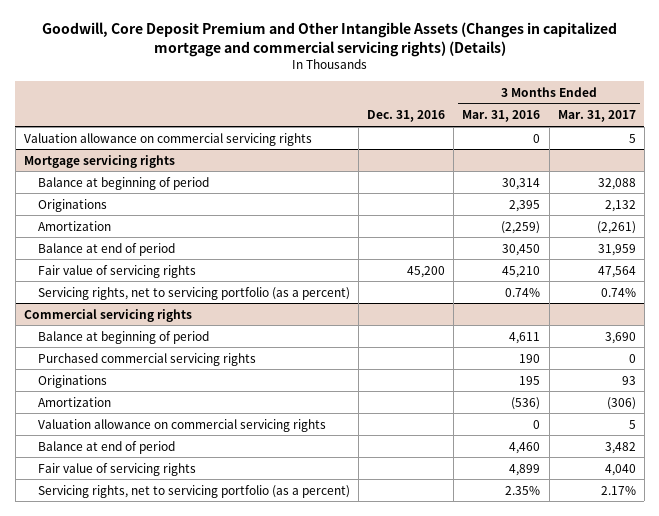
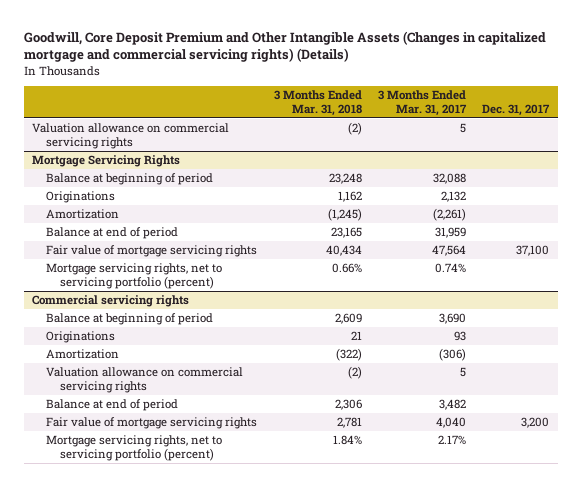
[367,110,446,123] Dec. 31, 2016 -> none
[462,110,541,123] Mar. 31, 2016 -> none
none -> [273,89,362,117] 3 Months Ended Mar. 31, 2018
none -> [482,104,551,117] Dec. 31, 2017
[23,154,175,168] Mortgage servicing rights -> [32,155,181,168] Mortgage Servicing Rights
[37,264,196,278] Fair value of servicing rights -> [46,245,258,258] Fair value of mortgage servicing rights
[37,286,350,300] Servicing rights, net to servicing portfolio (as a percent) -> [46,263,223,290] Mortgage servicing rights, net to servicing portfolio (percent)
[37,352,256,366] Purchased commercial servicing rights -> none
[37,462,196,476] Fair value of servicing rights -> [46,417,258,430] Fair value of mortgage servicing rights
[37,484,350,498] Servicing rights, net to servicing portfolio (as a percent) -> [46,435,223,462] Mortgage servicing rights, net to servicing portfolio (percent)

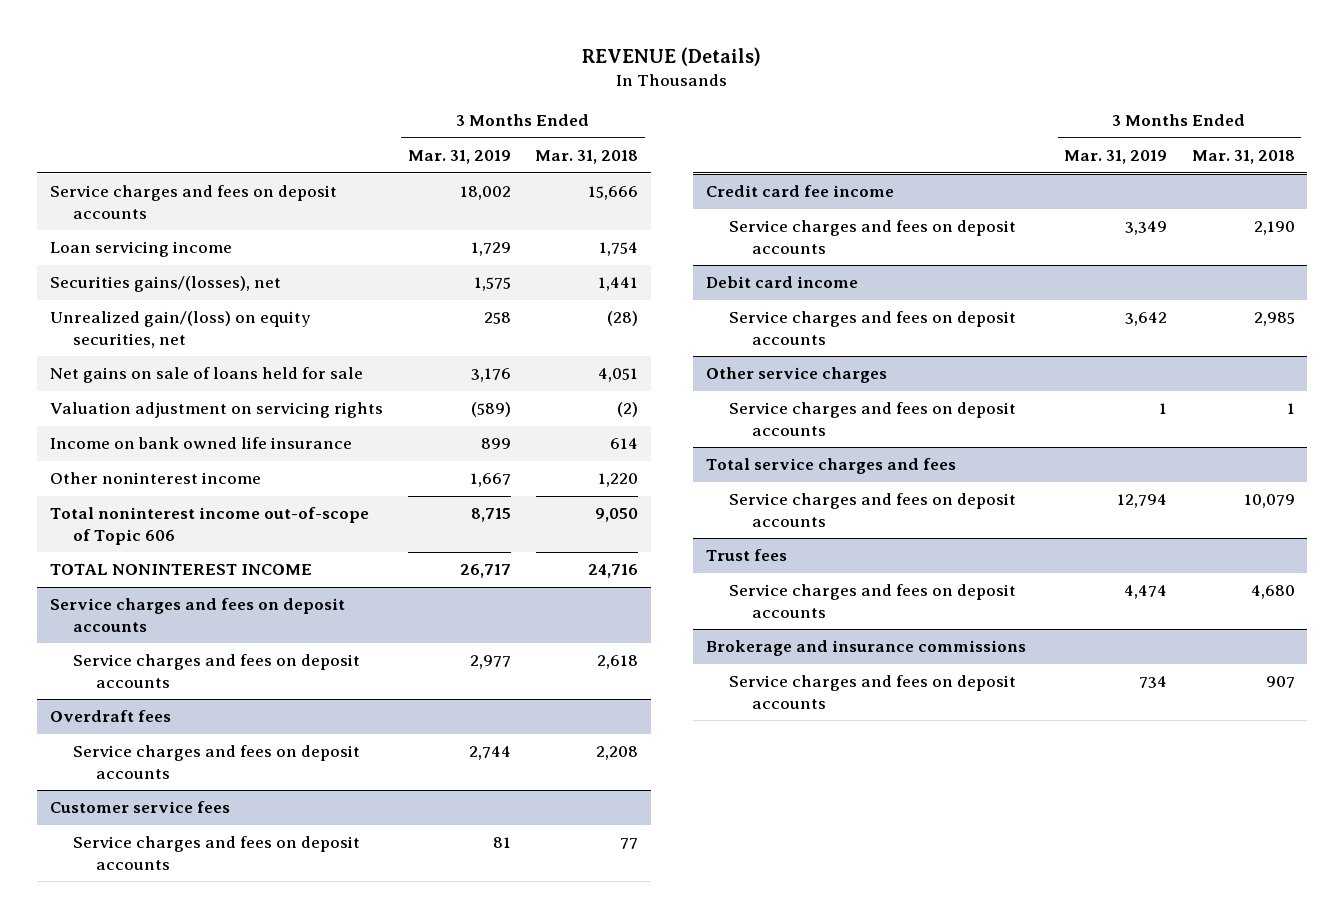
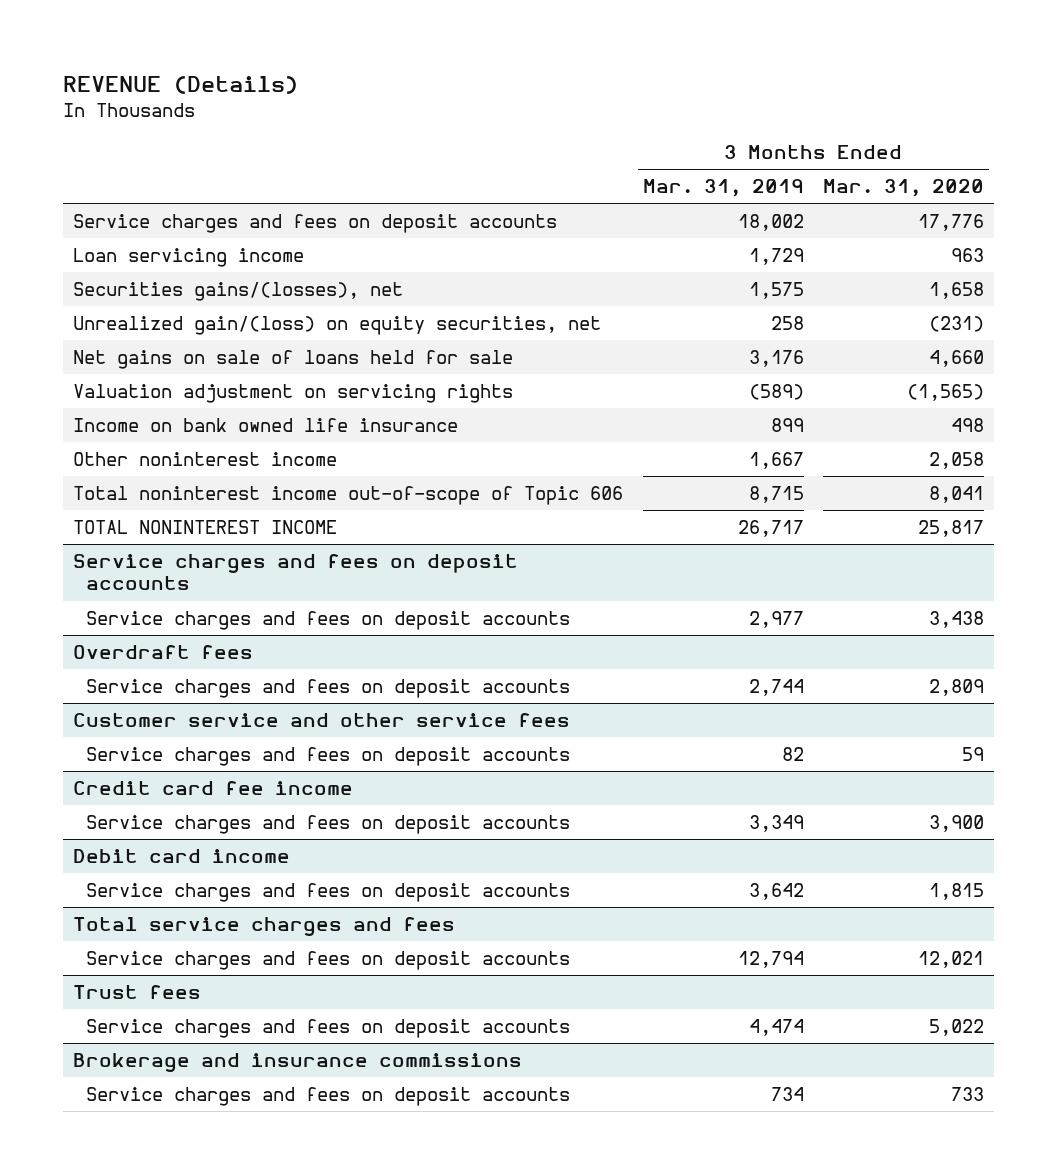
[535,150,639,165] Mar. 31, 2018 -> none
none -> [823,179,985,198] Mar. 31, 2020
[49,801,230,814] Customer service fees -> [73,713,571,728] Customer service and other service fees
[492,837,511,849] 81 -> [781,747,804,762] 82
[705,367,887,384] Other service charges -> none
[729,402,1017,436] Service charges and fees on deposit accounts -> none

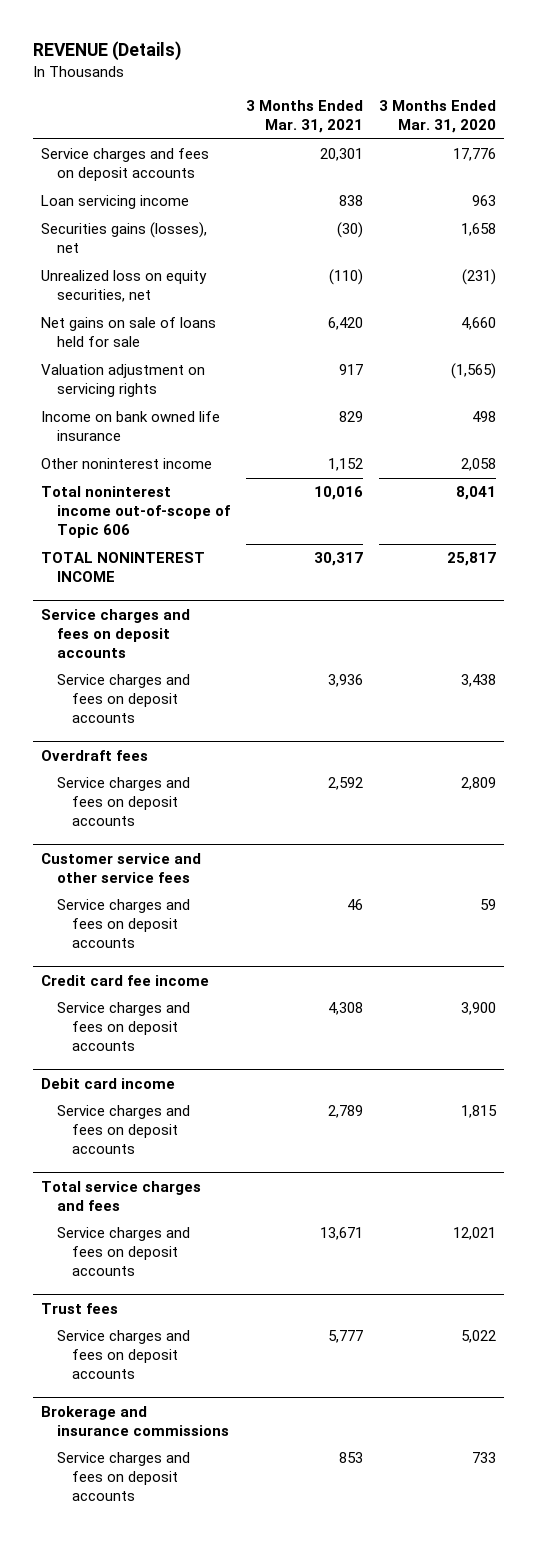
[642,179,804,198] Mar. 31, 2019 -> none
none -> [245,100,363,134] 3 Months Ended Mar. 31, 2021
[73,282,404,302] Securities gains/(losses), net -> [40,222,207,254] Securities gains (losses), net
[73,316,602,336] Unrealized gain/(loss) on equity securities, net -> [40,270,207,303] Unrealized loss on equity securities, net

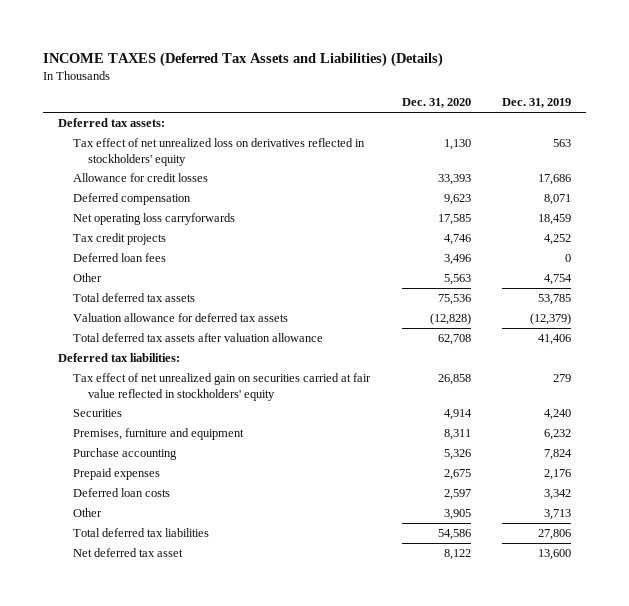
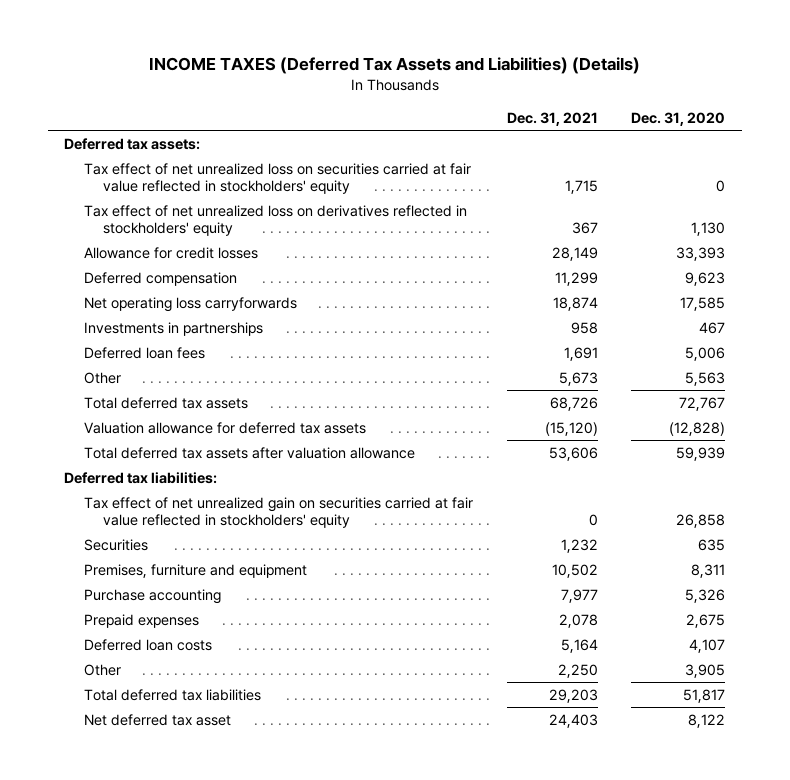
[501,98,571,109] Dec. 31, 2019 -> none
none -> [506,111,598,126] Dec. 31, 2021
none -> [83,162,471,195] Tax effect of net unrealized loss on securities carried at fair value reflected in stockholders' equity
[73,232,167,245] Tax credit projects -> none
none -> [83,321,263,336] Investments in partnerships
[443,253,471,265] 3,496 -> [685,346,726,361] 5,006
[437,293,471,305] 75,536 -> [679,396,726,411] 72,767
[437,333,471,345] 62,708 -> [676,446,726,461] 59,939
[443,408,472,420] 4,914 -> [698,538,726,551] 635
[443,488,471,500] 2,597 -> [689,638,726,653] 4,107
[437,528,471,540] 54,586 -> [683,688,726,703] 51,817

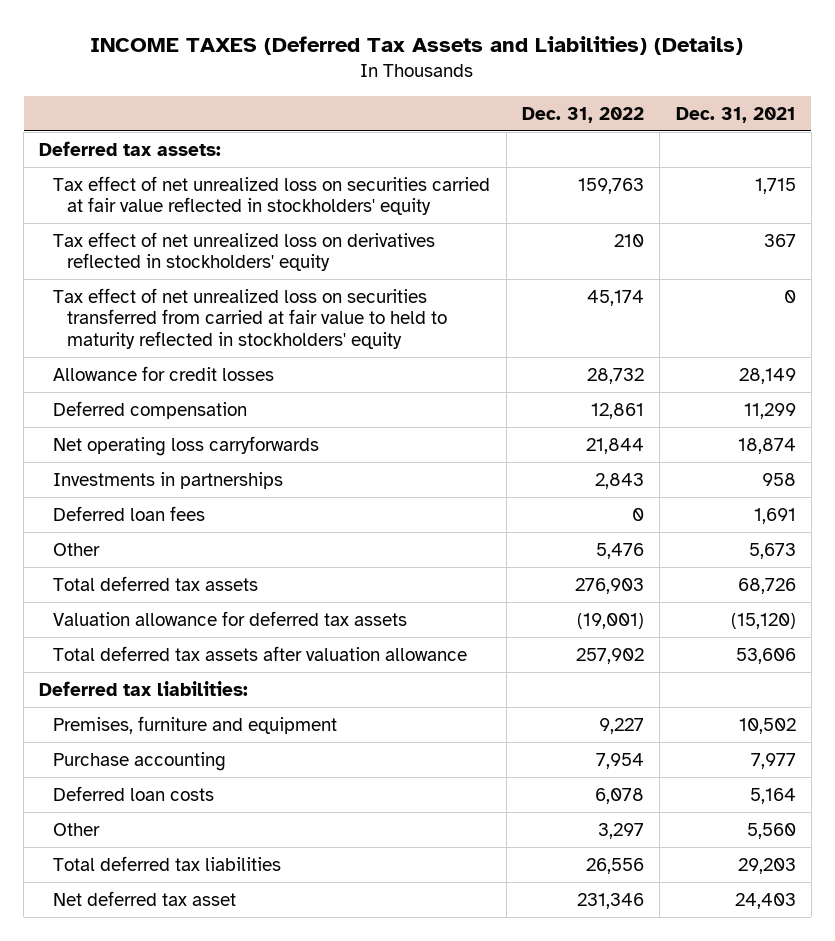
[631,111,726,126] Dec. 31, 2020 -> none
none -> [521,106,644,123] Dec. 31, 2022
none -> [53,287,448,349] Tax effect of net unrealized loss on securities transferred from carried at fair value to held to maturity reflected in stockholders' equity
[83,496,473,529] Tax effect of net unrealized gain on securities carried at fair value reflected in stockholders' equity -> none
[83,538,148,551] Securities -> none
[83,613,199,628] Prepaid expenses -> none
[557,663,598,678] 2,250 -> [746,822,796,839] 5,560

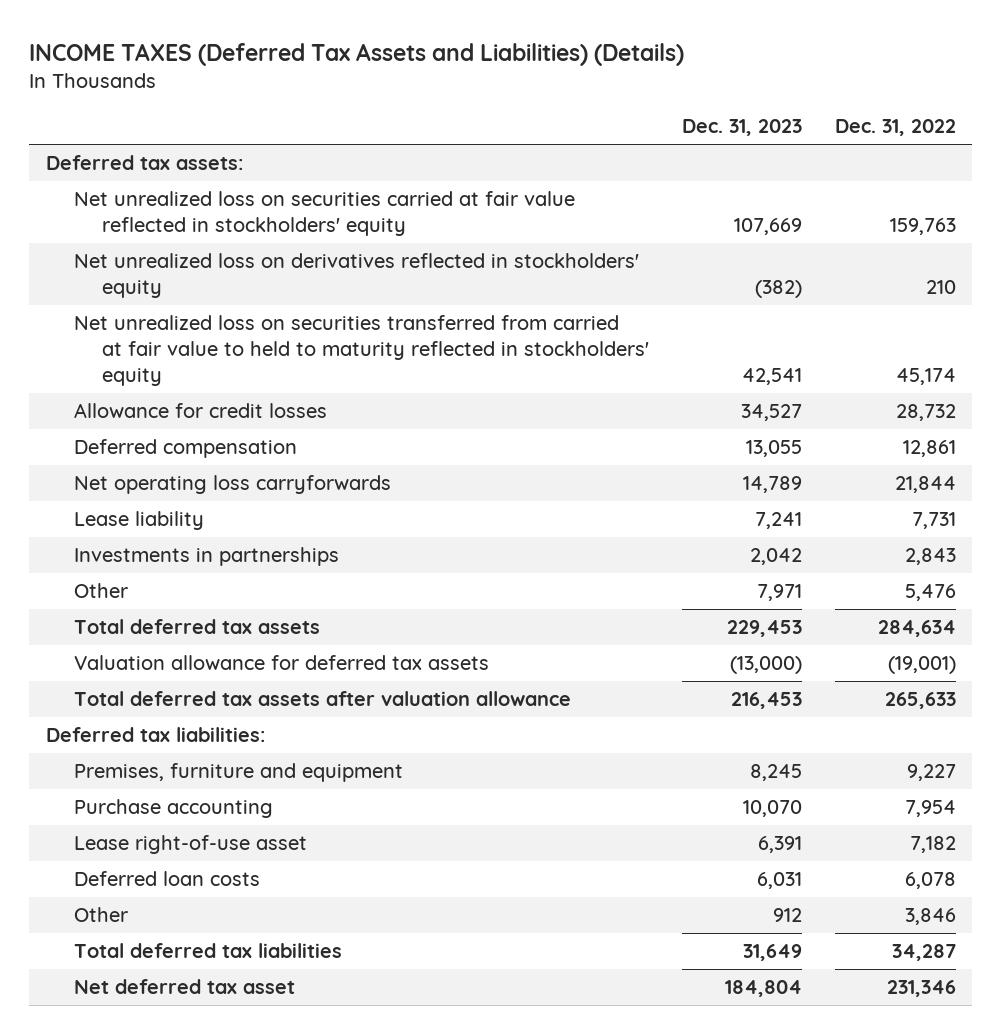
[675,106,796,123] Dec. 31, 2021 -> none
none -> [681,119,802,137] Dec. 31, 2023
[53,175,491,216] Tax effect of net unrealized loss on securities carried at fair value reflected in stockholders' equity -> [73,191,575,237] Net unrealized loss on securities carried at fair value reflected in stockholders' equity
[53,231,436,272] Tax effect of net unrealized loss on derivatives reflected in stockholders' equity -> [73,253,639,299] Net unrealized loss on derivatives reflected in stockholders' equity
[53,287,448,349] Tax effect of net unrealized loss on securities transferred from carried at fair value to held to maturity reflected in stockholders' equity -> [73,315,650,387] Net unrealized loss on securities transferred from carried at fair value to held to maturity reflected in stockholders' equity
none -> [73,511,204,531] Lease liability
[53,505,206,521] Deferred loan fees -> none
[574,577,644,594] 276,903 -> [877,620,956,638] 284,634
[575,647,644,664] 257,902 -> [884,692,956,710] 265,633
none -> [73,835,307,855] Lease right-of-use asset
[597,822,644,839] 3,297 -> [904,908,956,926] 3,846
[585,857,644,874] 26,556 -> [891,944,956,962] 34,287

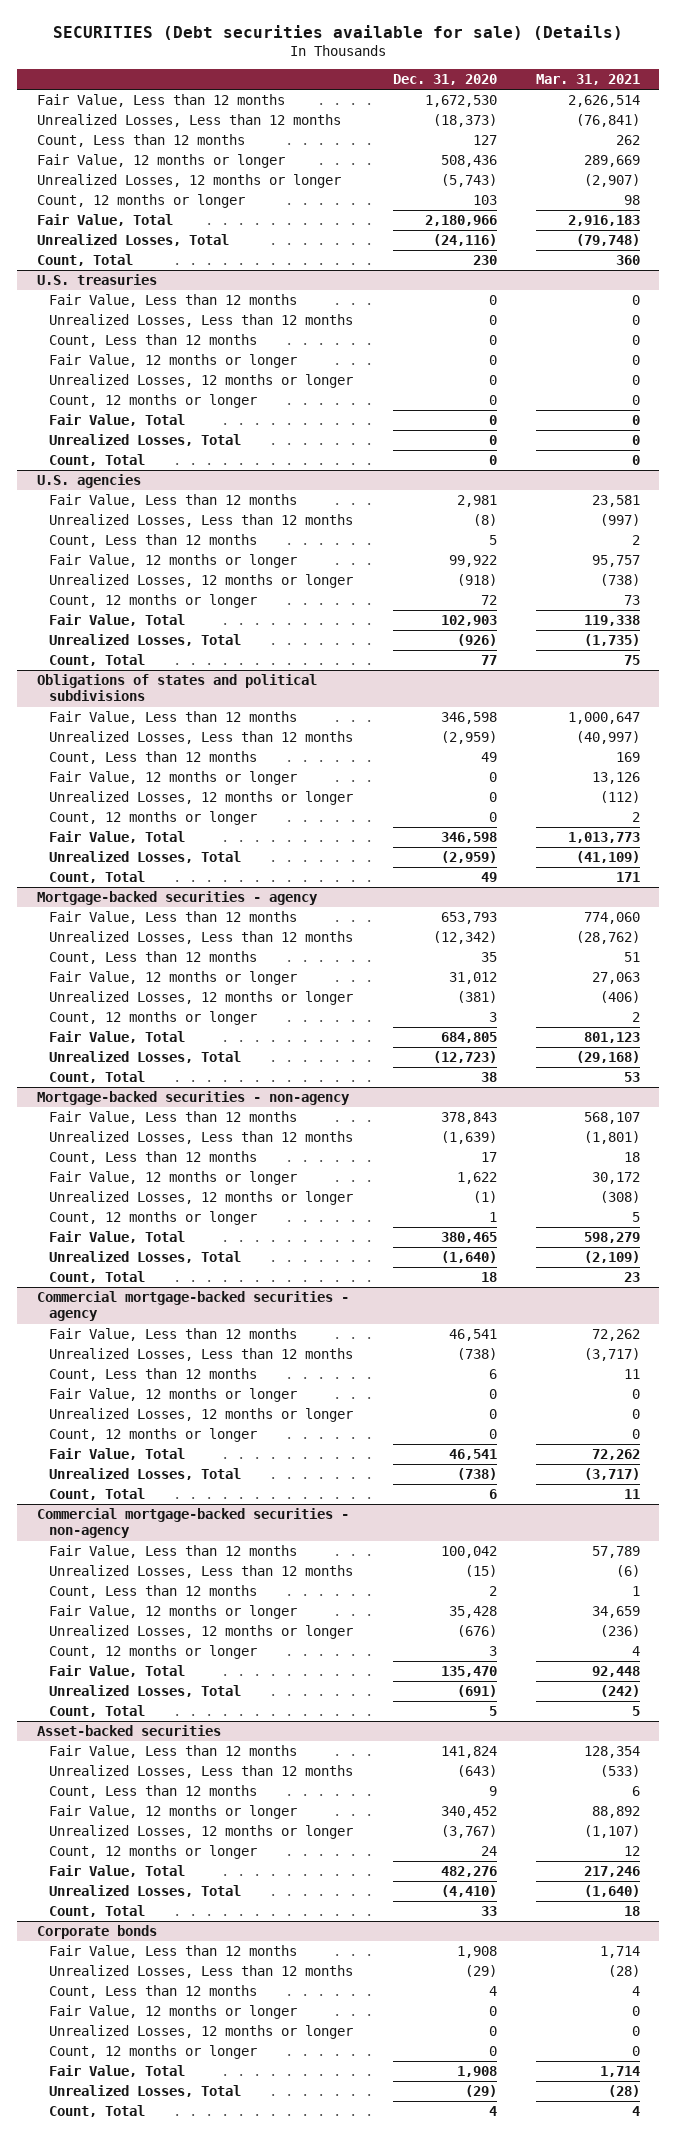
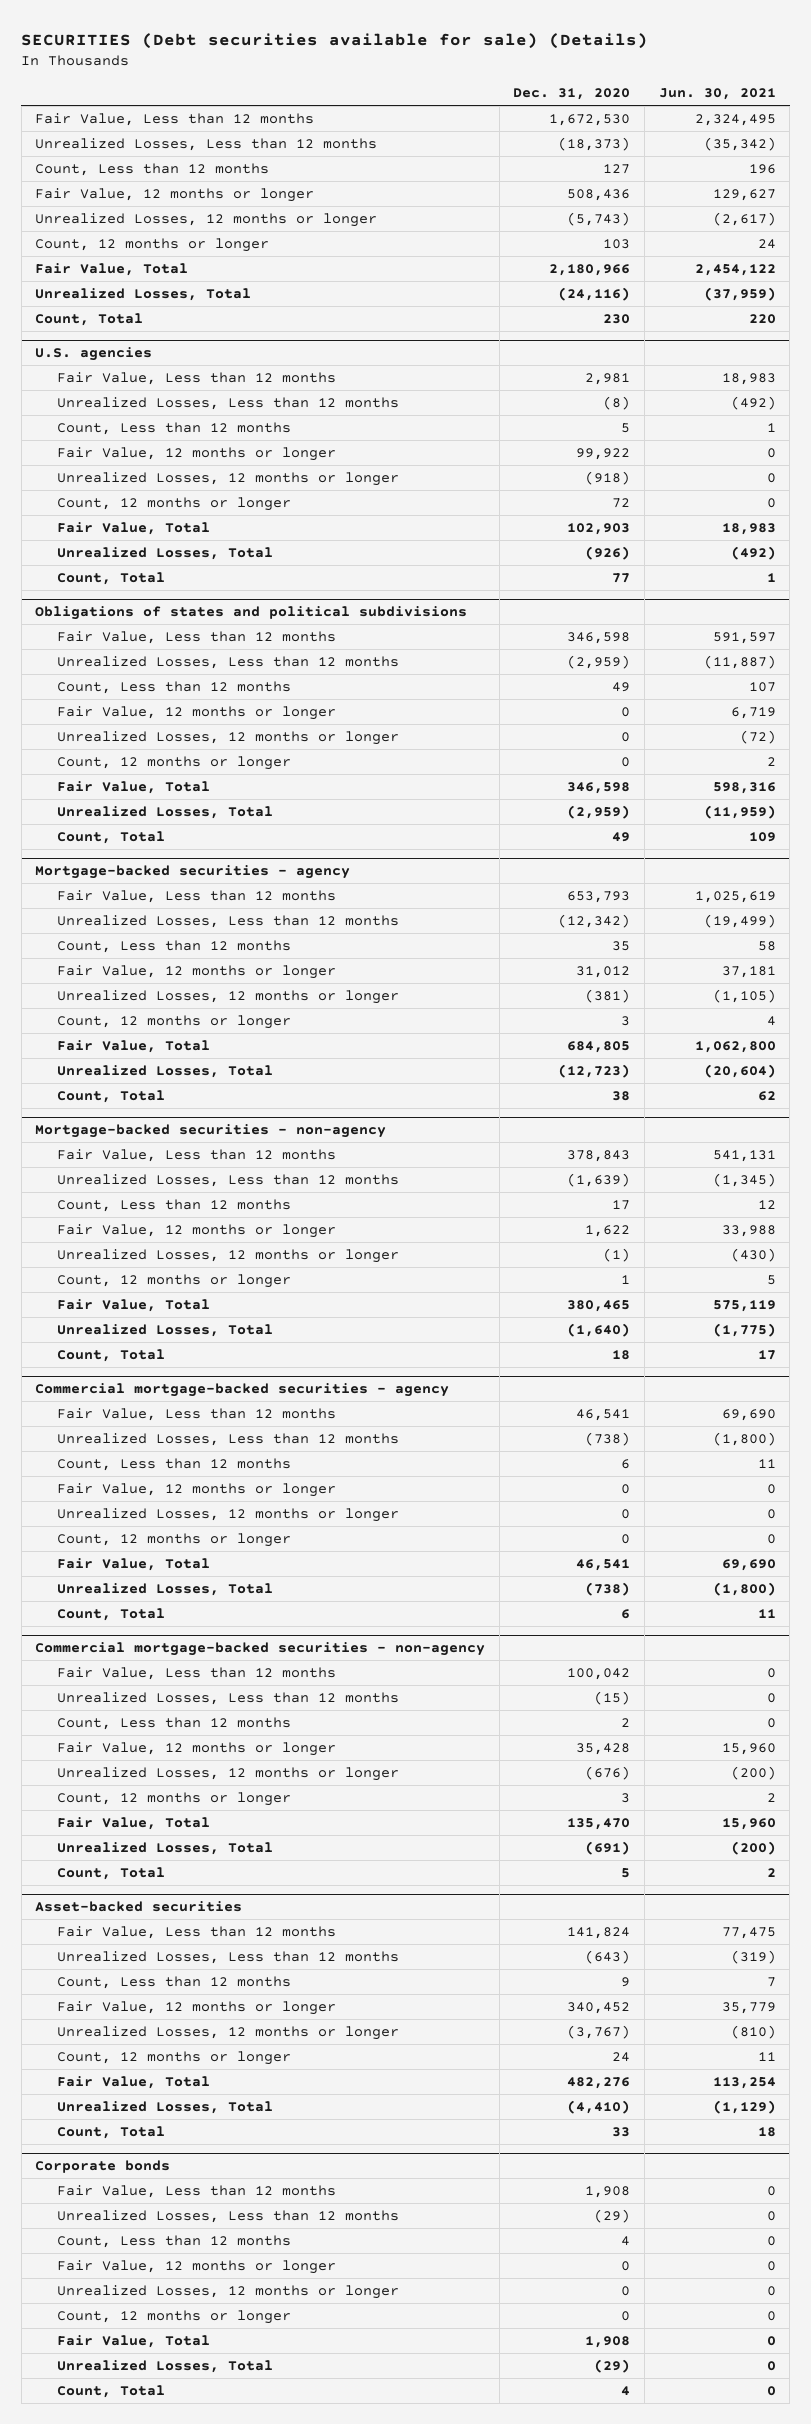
[535,74,640,86] Mar. 31, 2021 -> none
none -> [658,88,776,101] Jun. 30, 2021
[36,273,157,285] U.S. treasuries -> none
[49,293,298,307] Fair Value, Less than 12 months -> none
[49,313,354,327] Unrealized Losses, Less than 12 months -> none
[49,333,258,347] Count, Less than 12 months -> none
[49,353,298,368] Fair Value, 12 months or longer -> none
[49,373,354,388] Unrealized Losses, 12 months or longer -> none
[49,393,258,408] Count, 12 months or longer -> none
[49,413,186,426] Fair Value, Total -> none
[49,433,242,446] Unrealized Losses, Total -> none
[49,453,146,466] Count, Total -> none

